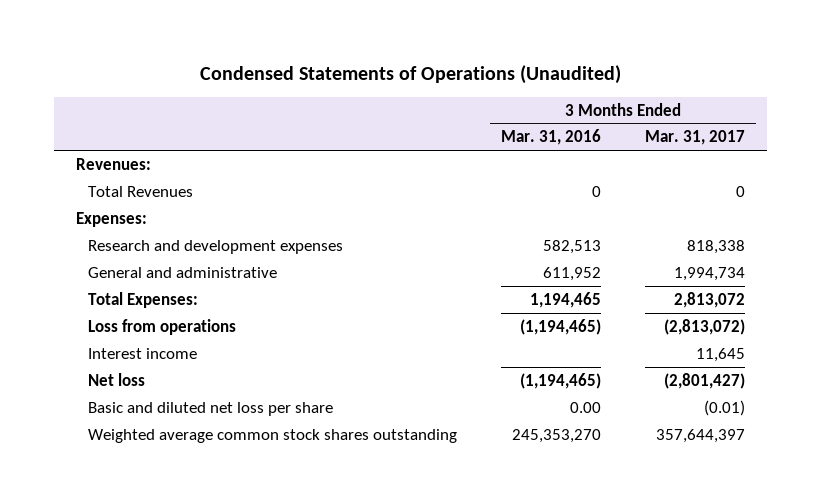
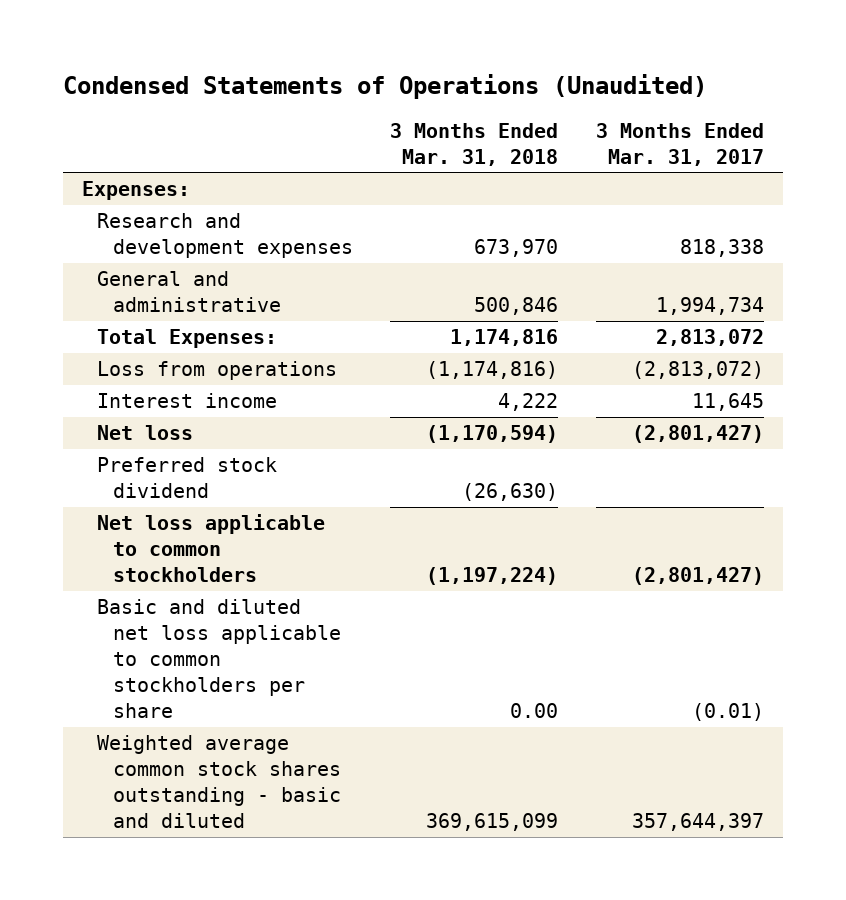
[501,129,602,146] Mar. 31, 2016 -> none
none -> [390,122,559,166] 3 Months Ended Mar. 31, 2018
[75,157,151,170] Revenues: -> none
[88,185,194,197] Total Revenues -> none
none -> [97,457,278,499] Preferred stock dividend
none -> [97,514,326,583] Net loss applicable to common stockholders
[88,401,334,416] Basic and diluted net loss per share -> [97,599,341,719] Basic and diluted net loss applicable to common stockholders per share
[88,428,458,443] Weighted average common stock shares outstanding -> [97,735,341,829] Weighted average common stock shares outstanding - basic and diluted

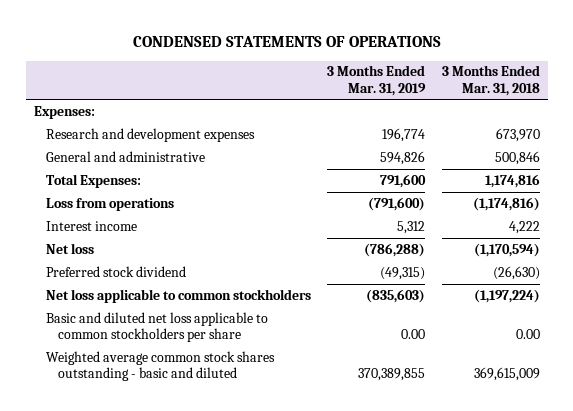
[62,74,707,100] Condensed Statements of Operations (Unaudited) -> [132,35,441,47] CONDENSED STATEMENTS OF OPERATIONS
[596,122,765,166] 3 Months Ended Mar. 31, 2017 -> none
none -> [327,65,427,96] 3 Months Ended Mar. 31, 2019
[426,813,559,832] 369,615,099 -> [473,367,540,382] 369,615,009

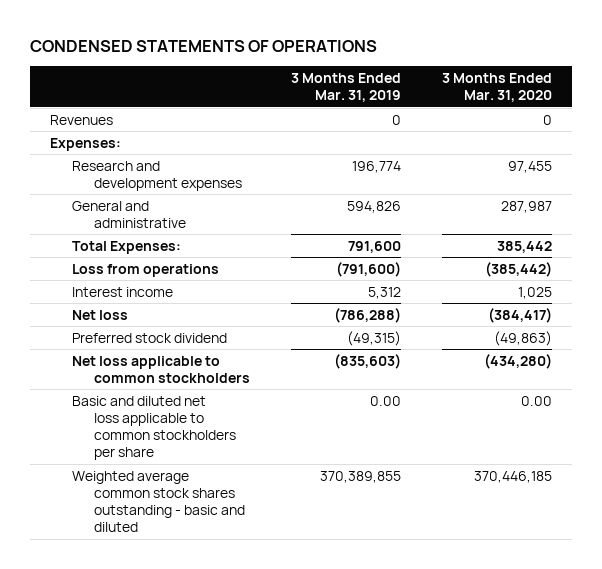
[441,65,540,96] 3 Months Ended Mar. 31, 2018 -> none
none -> [441,73,552,103] 3 Months Ended Mar. 31, 2020
none -> [50,114,114,125] Revenues

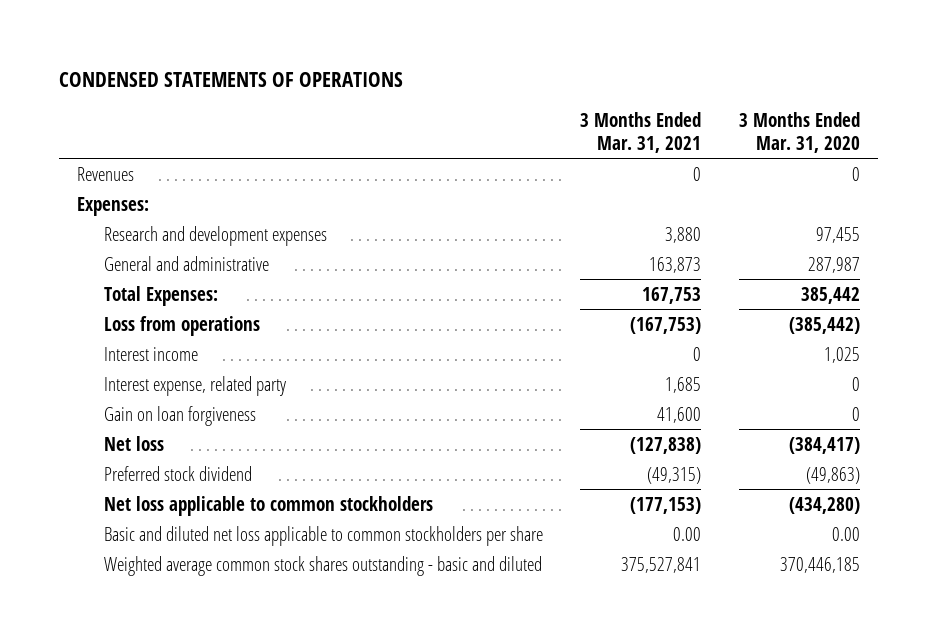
[291,73,402,103] 3 Months Ended Mar. 31, 2019 -> none
none -> [580,111,702,153] 3 Months Ended Mar. 31, 2021
none -> [104,375,287,396] Interest expense, related party
none -> [104,405,257,426] Gain on loan forgiveness

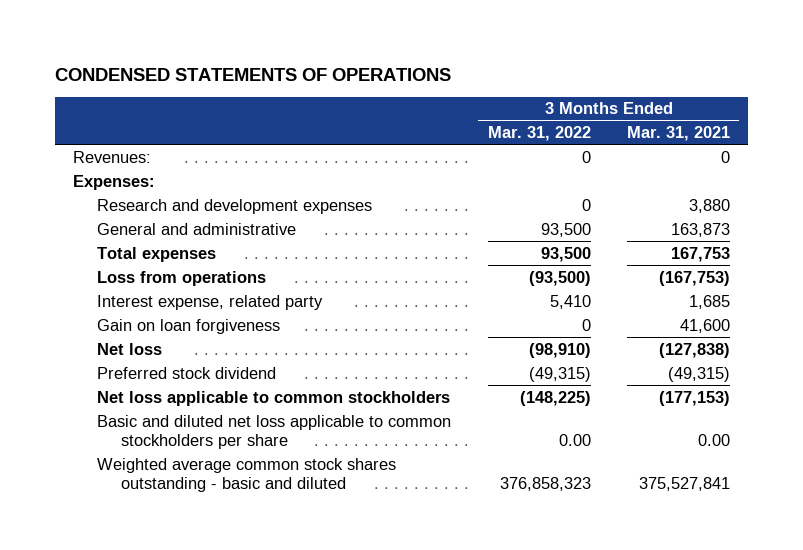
[738,111,860,153] 3 Months Ended Mar. 31, 2020 -> none
none -> [487,126,591,142] Mar. 31, 2022
[77,166,135,181] Revenues -> [73,150,152,163] Revenues:
[104,285,219,306] Total Expenses: -> [97,246,217,262] Total expenses
[104,346,199,361] Interest income -> none

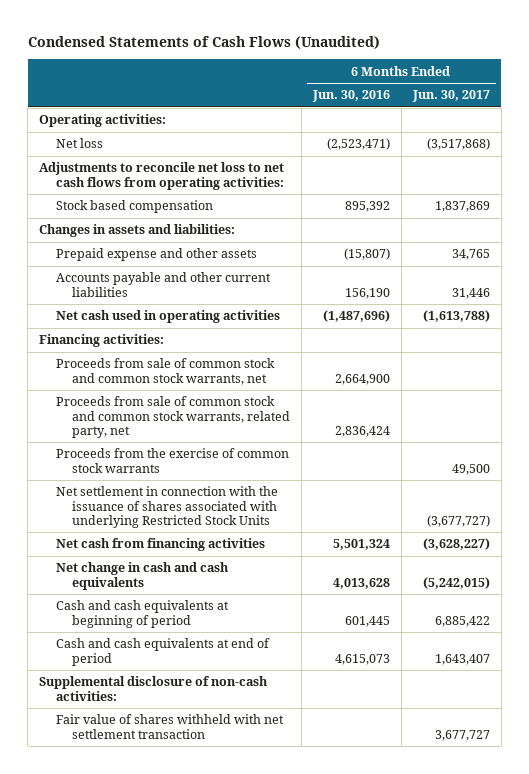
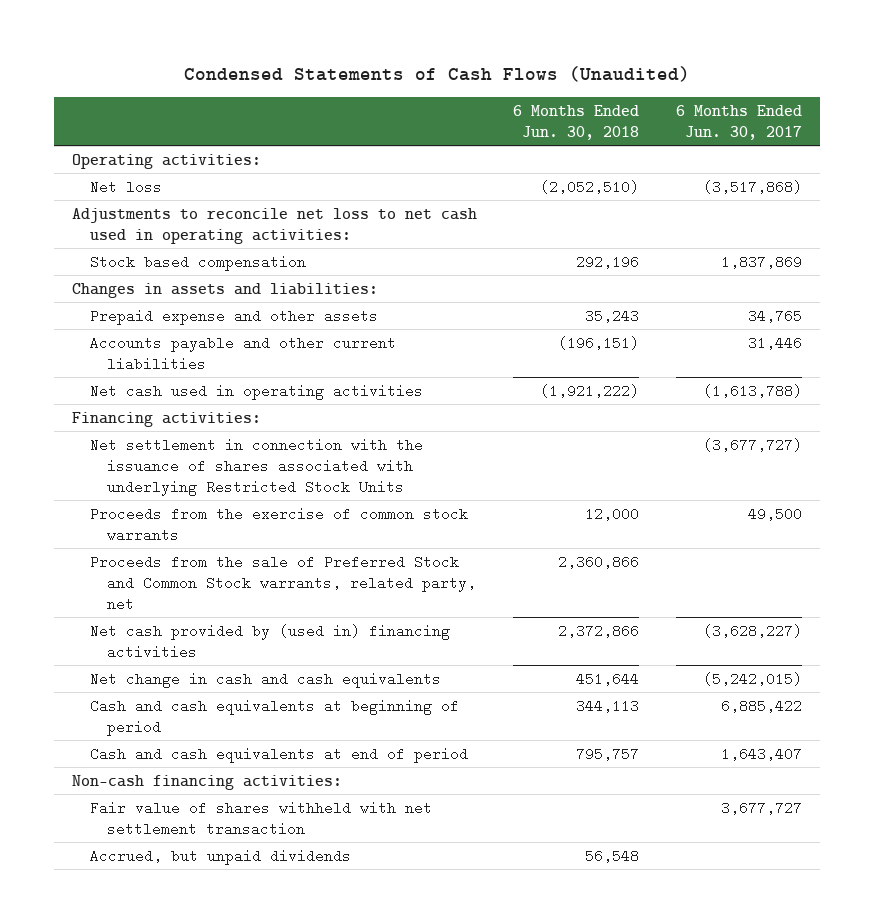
[311,90,390,103] Jun. 30, 2016 -> none
none -> [513,104,640,140] 6 Months Ended Jun. 30, 2018
[39,162,285,190] Adjustments to reconcile net loss to net cash flows from operating activities: -> [72,207,478,244] Adjustments to reconcile net loss to net cash used in operating activities:
[55,358,275,385] Proceeds from sale of common stock and common stock warrants, net -> none
[55,396,290,438] Proceeds from sale of common stock and common stock warrants, related party, net -> none
[55,448,289,473] Proceeds from the exercise of common stock warrants -> [89,506,468,542] Proceeds from the exercise of common stock warrants
none -> [89,554,477,611] Proceeds from the sale of Preferred Stock and Common Stock warrants, related party, net
[55,538,265,552] Net cash from financing activities -> [89,623,450,659] Net cash provided by (used in) financing activities
[39,676,269,701] Supplemental disclosure of non-cash activities: -> [72,774,343,790] Non-cash financing activities:
none -> [89,848,351,865] Accrued, but unpaid dividends

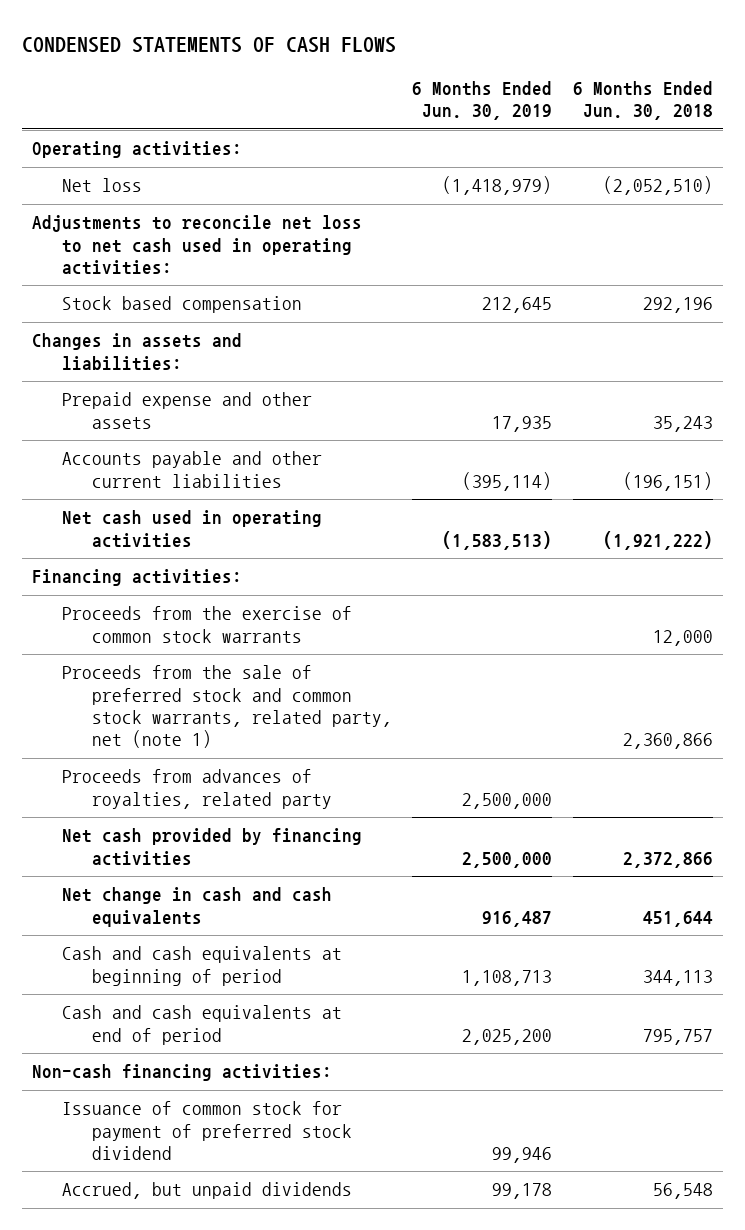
[183,66,690,83] Condensed Statements of Cash Flows (Unaudited) -> [21,37,396,54] CONDENSED STATEMENTS OF CASH FLOWS
[675,104,802,140] 6 Months Ended Jun. 30, 2017 -> none
none -> [412,81,553,121] 6 Months Ended Jun. 30, 2019
[89,437,423,496] Net settlement in connection with the issuance of shares associated with underlying Restricted Stock Units -> none
[89,554,477,611] Proceeds from the sale of Preferred Stock and Common Stock warrants, related party, net -> [62,665,392,749] Proceeds from the sale of preferred stock and common stock warrants, related party, net (note 1)
none -> [62,769,332,809] Proceeds from advances of royalties, related party
[89,623,450,659] Net cash provided by (used in) financing activities -> [62,828,363,866] Net cash provided by financing activities
[89,800,432,836] Fair value of shares withheld with net settlement transaction -> none
none -> [62,1101,352,1160] Issuance of common stock for payment of preferred stock dividend

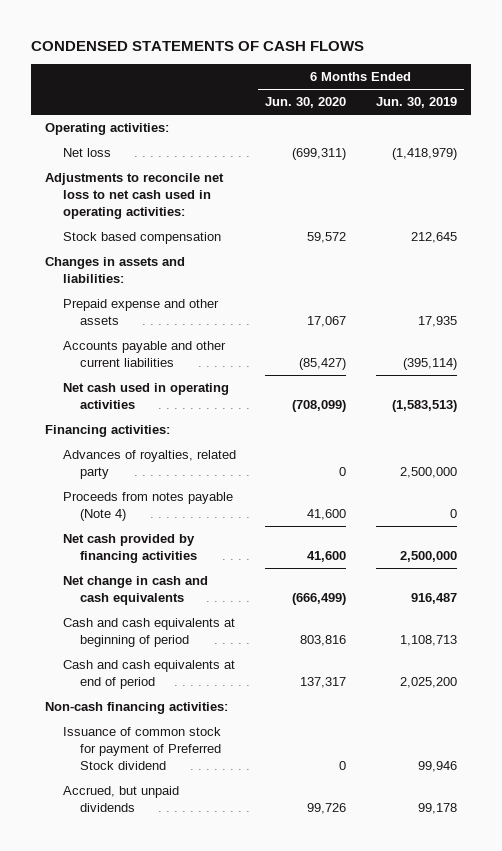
[573,81,714,121] 6 Months Ended Jun. 30, 2018 -> none
none -> [265,97,347,109] Jun. 30, 2020
[62,606,353,643] Proceeds from the exercise of common stock warrants -> none
[62,665,392,749] Proceeds from the sale of preferred stock and common stock warrants, related party, net (note 1) -> none
[62,769,332,809] Proceeds from advances of royalties, related party -> [62,450,236,479] Advances of royalties, related party
none -> [62,492,233,521] Proceeds from notes payable (Note 4)
[62,1101,352,1160] Issuance of common stock for payment of preferred stock dividend -> [62,727,222,770] Issuance of common stock for payment of Preferred Stock dividend

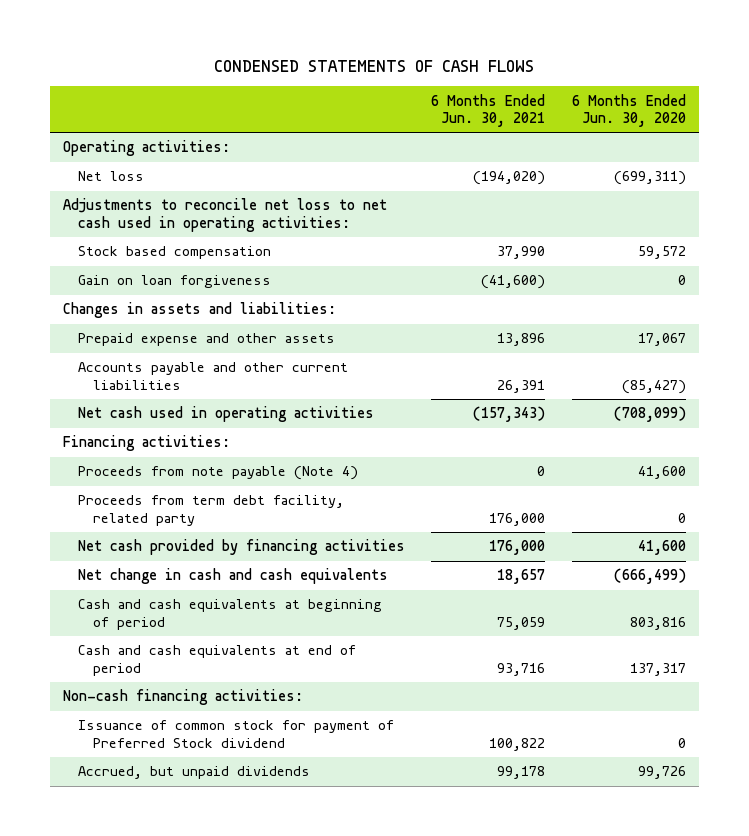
[375,97,457,109] Jun. 30, 2019 -> none
none -> [431,93,546,127] 6 Months Ended Jun. 30, 2021
none -> [77,275,271,289] Gain on loan forgiveness
[62,450,236,479] Advances of royalties, related party -> none
[62,492,233,521] Proceeds from notes payable (Note 4) -> [77,466,358,481] Proceeds from note payable (Note 4)
none -> [77,495,344,526] Proceeds from term debt facility, related party

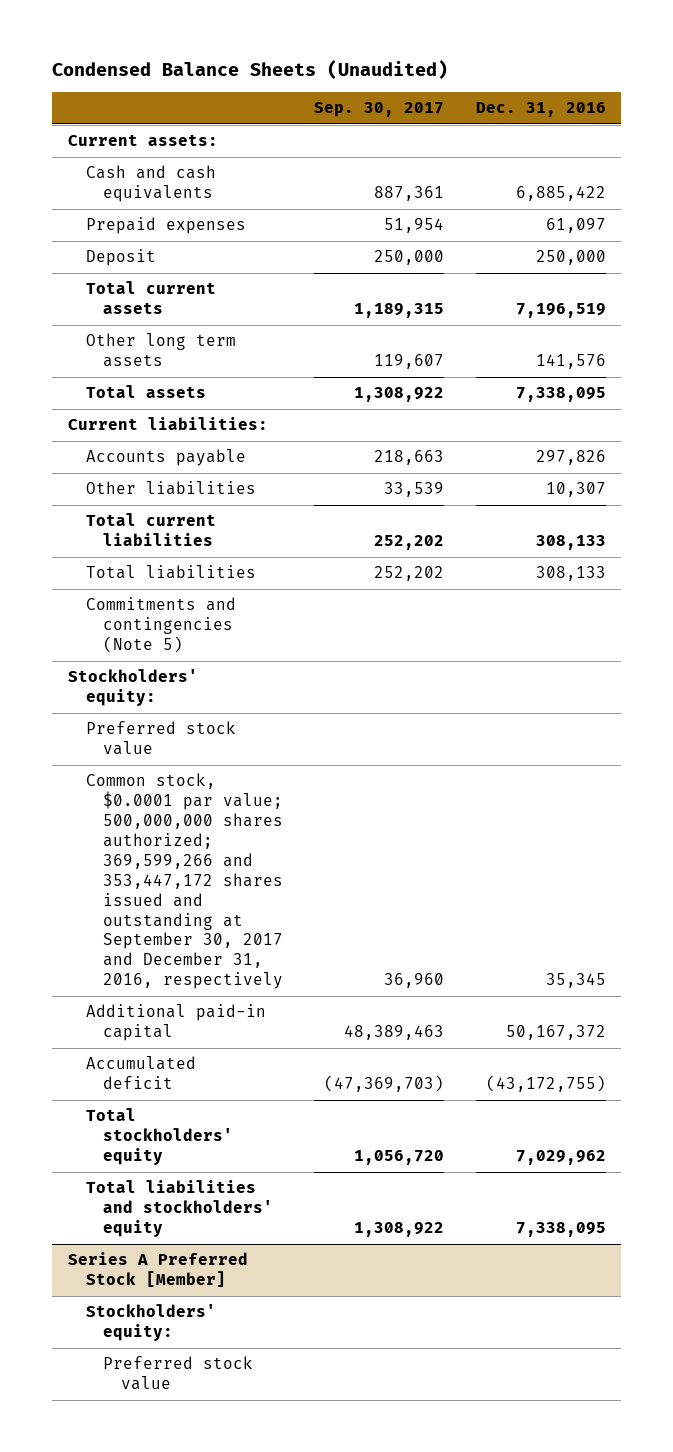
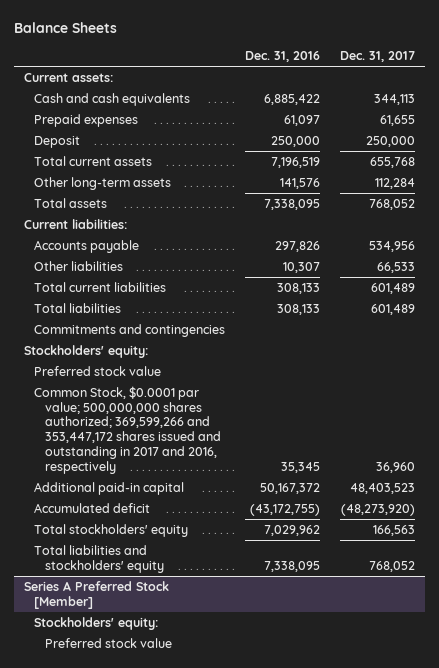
[52,60,449,80] Condensed Balance Sheets (Unaudited) -> [13,21,117,33] Balance Sheets
[314,102,445,118] Sep. 30, 2017 -> none
none -> [340,50,416,62] Dec. 31, 2017
[85,333,236,368] Other long term assets -> [34,176,172,190] Other long-term assets
[85,597,236,654] Commitments and contingencies (Note 5) -> [34,323,226,337] Commitments and contingencies
[85,773,284,990] Common stock, $0.0001 par value; 500,000,000 shares authorized; 369,599,266 and 353,447,172 shares issued and outstanding at September 30, 2017 and December 31, 2016, respectively -> [34,385,222,474] Common Stock, $0.0001 par value; 500,000,000 shares authorized; 369,599,266 and 353,447,172 shares issued and outstanding in 2017 and 2016, respectively

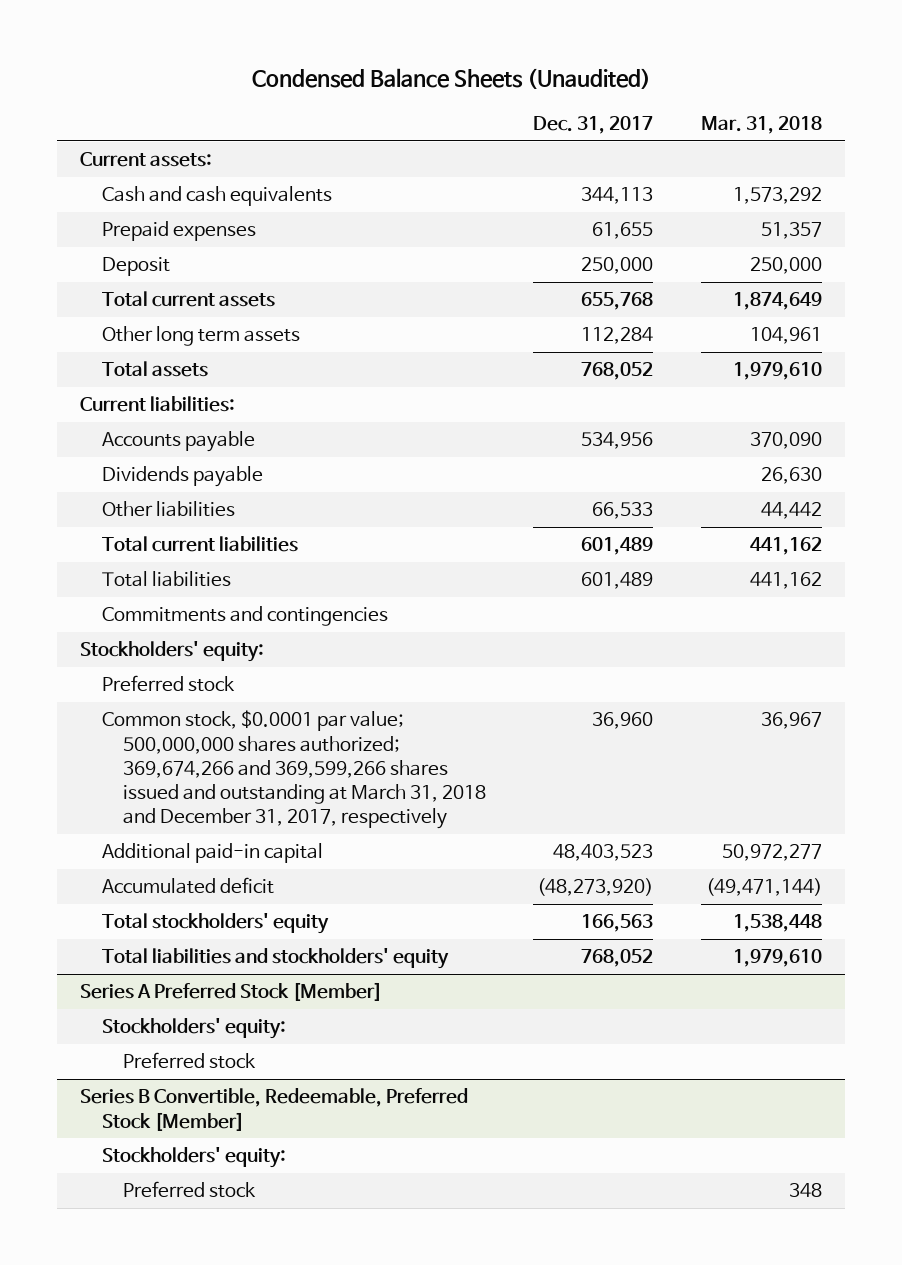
[13,21,117,33] Balance Sheets -> [251,68,651,90] Condensed Balance Sheets (Unaudited)
[245,50,321,62] Dec. 31, 2016 -> none
none -> [700,116,822,135] Mar. 31, 2018
[34,176,172,190] Other long-term assets -> [101,326,300,347] Other long term assets
none -> [101,466,263,488] Dividends payable
[34,365,162,376] Preferred stock value -> [101,675,235,693] Preferred stock
[34,385,222,474] Common Stock, $0.0001 par value; 500,000,000 shares authorized; 369,599,266 and 353,447,172 shares issued and outstanding in 2017 and 2016, respectively -> [101,710,487,830] Common stock, $0.0001 par value; 500,000,000 shares authorized; 369,674,266 and 369,599,266 shares issued and outstanding at March 31, 2018 and December 31, 2017, respectively
[45,637,173,648] Preferred stock value -> [123,1052,257,1070] Preferred stock
none -> [80,1088,469,1131] Series B Convertible, Redeemable, Preferred Stock [Member]
none -> [101,1147,286,1169] Stockholders' equity:
none -> [123,1181,257,1199] Preferred stock

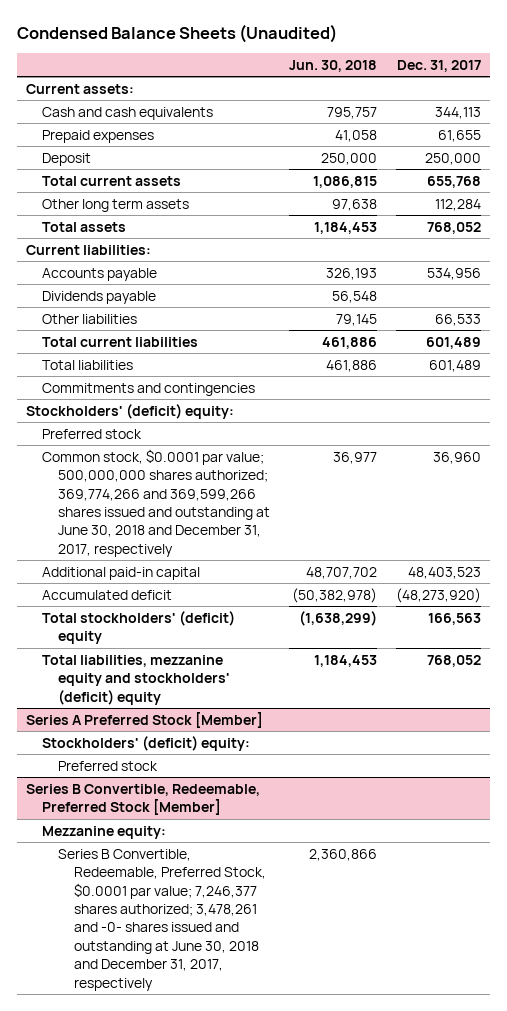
[700,116,822,135] Mar. 31, 2018 -> none
none -> [288,59,377,72] Jun. 30, 2018
[80,641,265,663] Stockholders' equity: -> [25,403,234,419] Stockholders' (deficit) equity:
[101,710,487,830] Common stock, $0.0001 par value; 500,000,000 shares authorized; 369,674,266 and 369,599,266 shares issued and outstanding at March 31, 2018 and December 31, 2017, respectively -> [41,448,270,557] Common stock, $0.0001 par value; 500,000,000 shares authorized; 369,774,266 and 369,599,266 shares issued and outstanding at June 30, 2018 and December 31, 2017, respectively
[101,913,329,935] Total stockholders' equity -> [41,610,235,645] Total stockholders' (deficit) equity
[101,948,449,970] Total liabilities and stockholders' equity -> [41,654,230,705] Total liabilities, mezzanine equity and stockholders' (deficit) equity
[101,1018,286,1040] Stockholders' equity: -> [41,735,250,751] Stockholders' (deficit) equity:
[101,1147,286,1169] Stockholders' equity: -> none
[123,1181,257,1199] Preferred stock -> none
none -> [41,825,166,839] Mezzanine equity:
none -> [57,848,266,991] Series B Convertible, Redeemable, Preferred Stock, $0.0001 par value; 7,246,377 shares authorized; 3,478,261 and -0- shares issued and outstanding at June 30, 2018 and December 31, 2017, respectively

